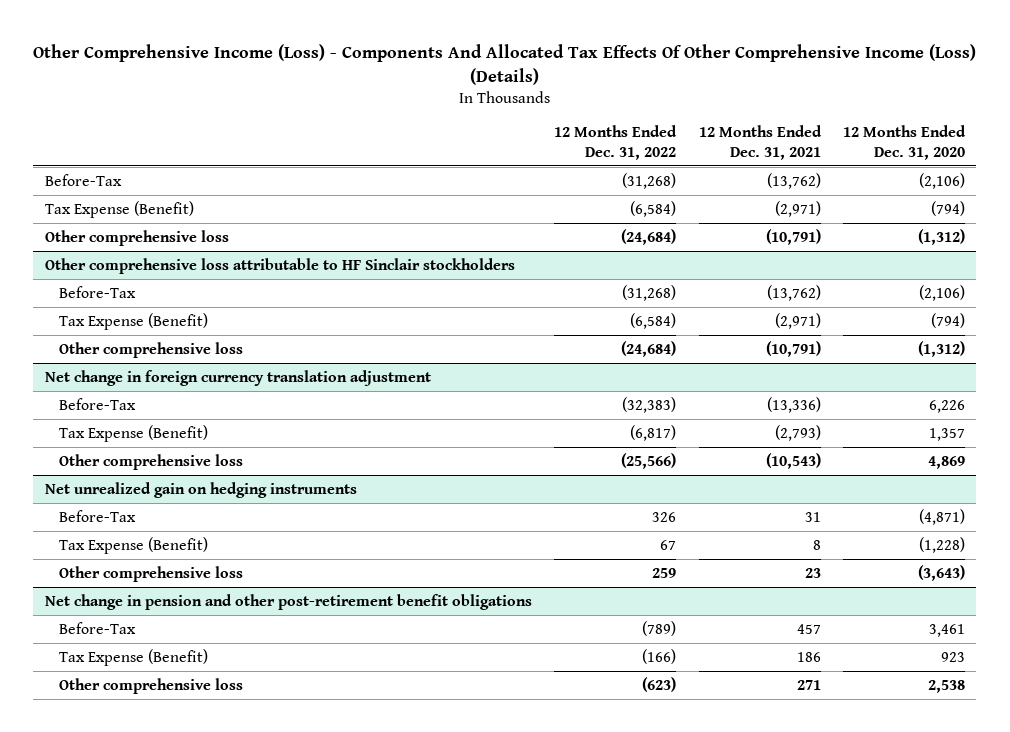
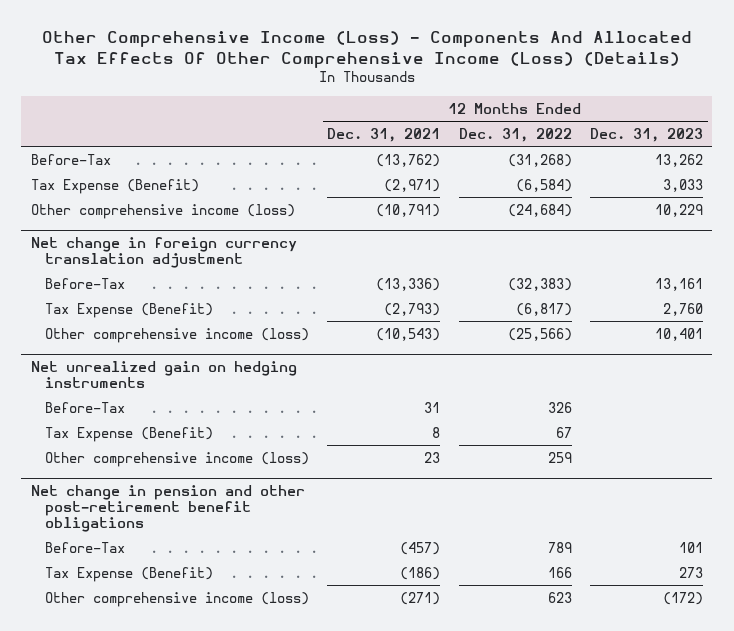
[843,125,967,160] 12 Months Ended Dec. 31, 2020 -> none
none -> [590,127,704,142] Dec. 31, 2023
[44,257,515,274] Other comprehensive loss attributable to HF Sinclair stockholders -> none
[58,285,136,298] Before-Tax -> none
[58,312,208,330] Tax Expense (Benefit) -> none
[58,341,243,358] Other comprehensive loss -> none
[44,229,229,246] Other comprehensive loss -> [30,203,295,219] Other comprehensive income (loss)
[58,453,243,470] Other comprehensive loss -> [44,327,309,343] Other comprehensive income (loss)
[58,565,243,582] Other comprehensive loss -> [44,451,309,467] Other comprehensive income (loss)
[642,620,677,636] (789) -> [547,541,572,553] 789
[796,623,821,634] 457 -> [400,541,441,555] (457)
[642,648,677,664] (166) -> [547,566,572,578] 166
[796,651,821,662] 186 -> [400,566,441,580] (186)
[58,677,243,694] Other comprehensive loss -> [44,591,309,607] Other comprehensive income (loss)
[642,676,677,692] (623) -> [547,591,572,603] 623
[796,679,821,690] 271 -> [400,591,441,605] (271)

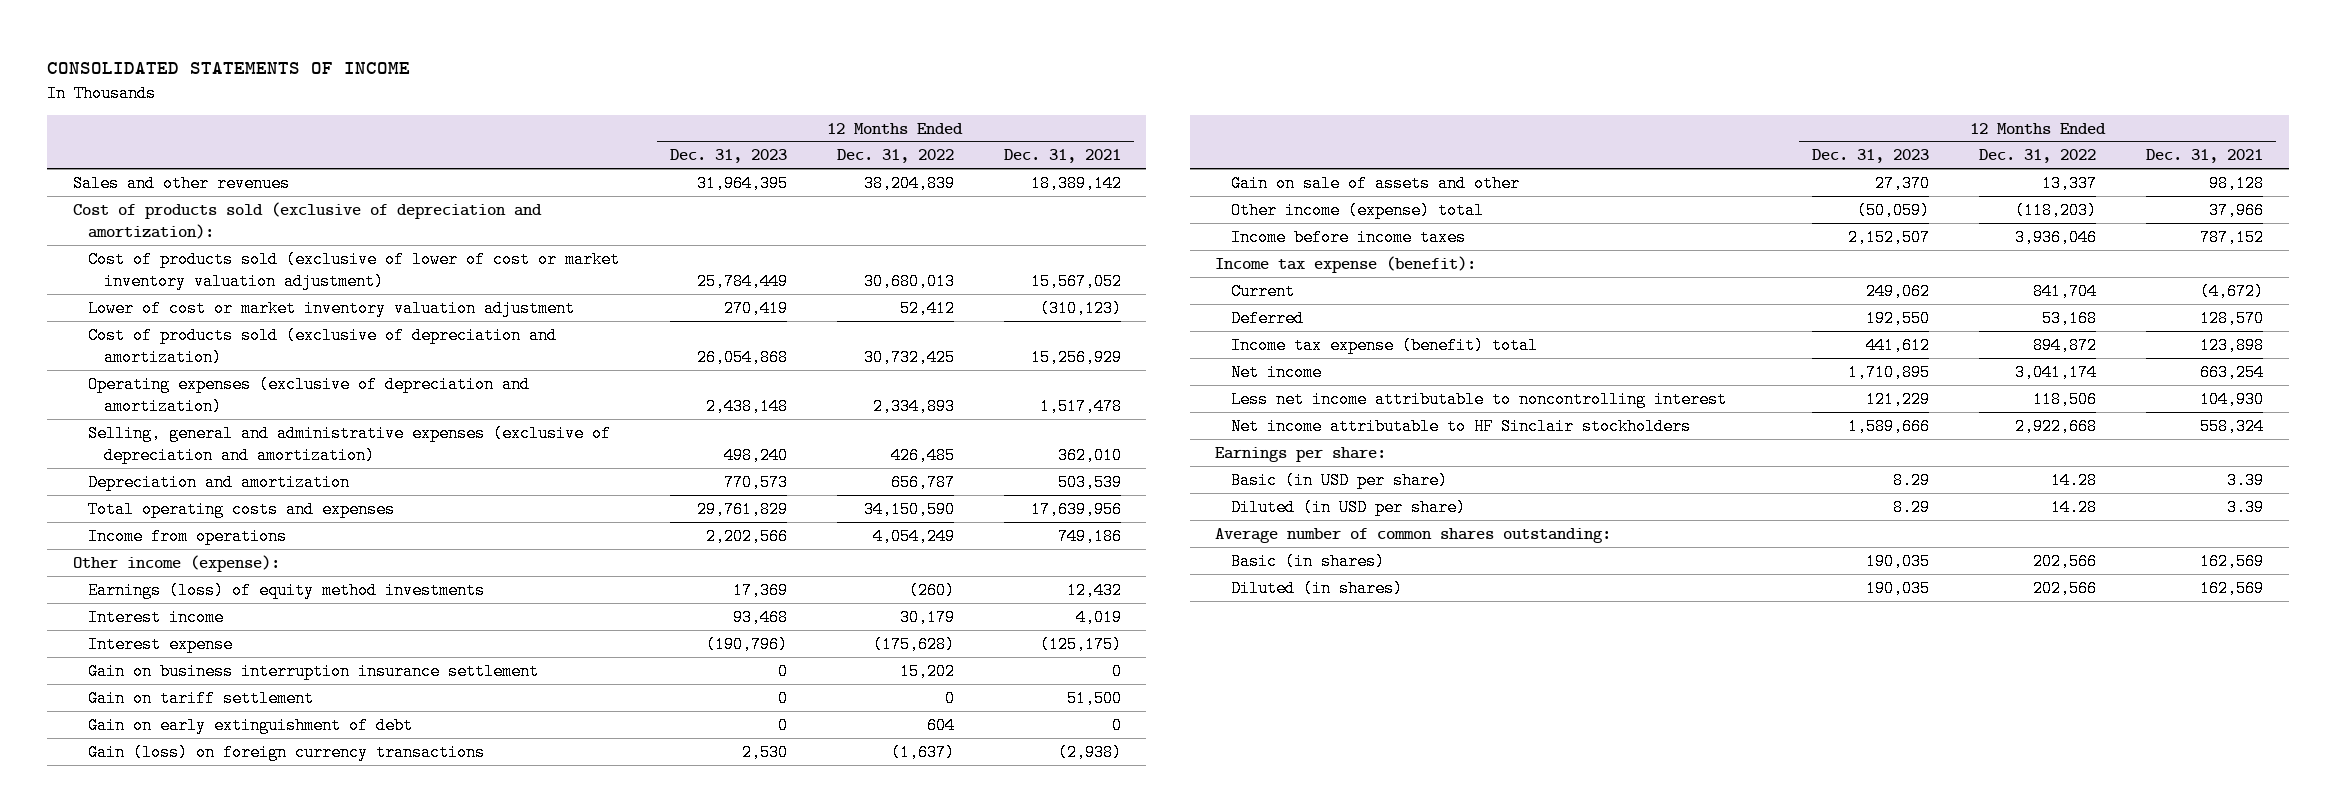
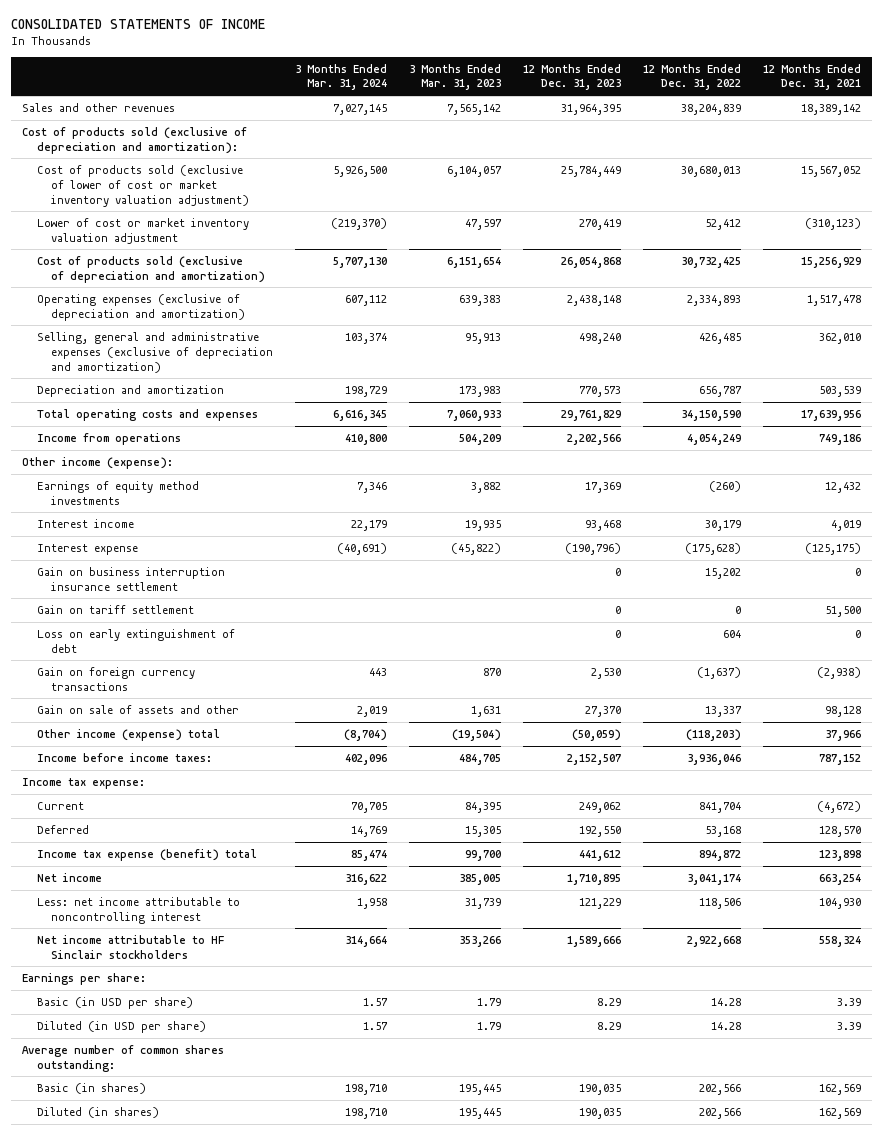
none -> [294,63,387,91] 3 Months Ended Mar. 31, 2024
none -> [409,63,502,91] 3 Months Ended Mar. 31, 2023
[88,581,486,599] Earnings (loss) of equity method investments -> [36,480,199,505] Earnings of equity method investments
[88,716,414,734] Gain on early extinguishment of debt -> [36,628,235,653] Loss on early extinguishment of debt
[88,743,486,761] Gain (loss) on foreign currency transactions -> [36,666,195,691] Gain on foreign currency transactions
[1230,228,1466,246] Income before income taxes -> [36,752,212,762] Income before income taxes:
[1214,255,1476,273] Income tax expense (benefit): -> [22,777,146,789] Income tax expense:
[1230,390,1727,408] Less net income attributable to noncontrolling interest -> [36,896,240,924] Less: net income attributable to noncontrolling interest

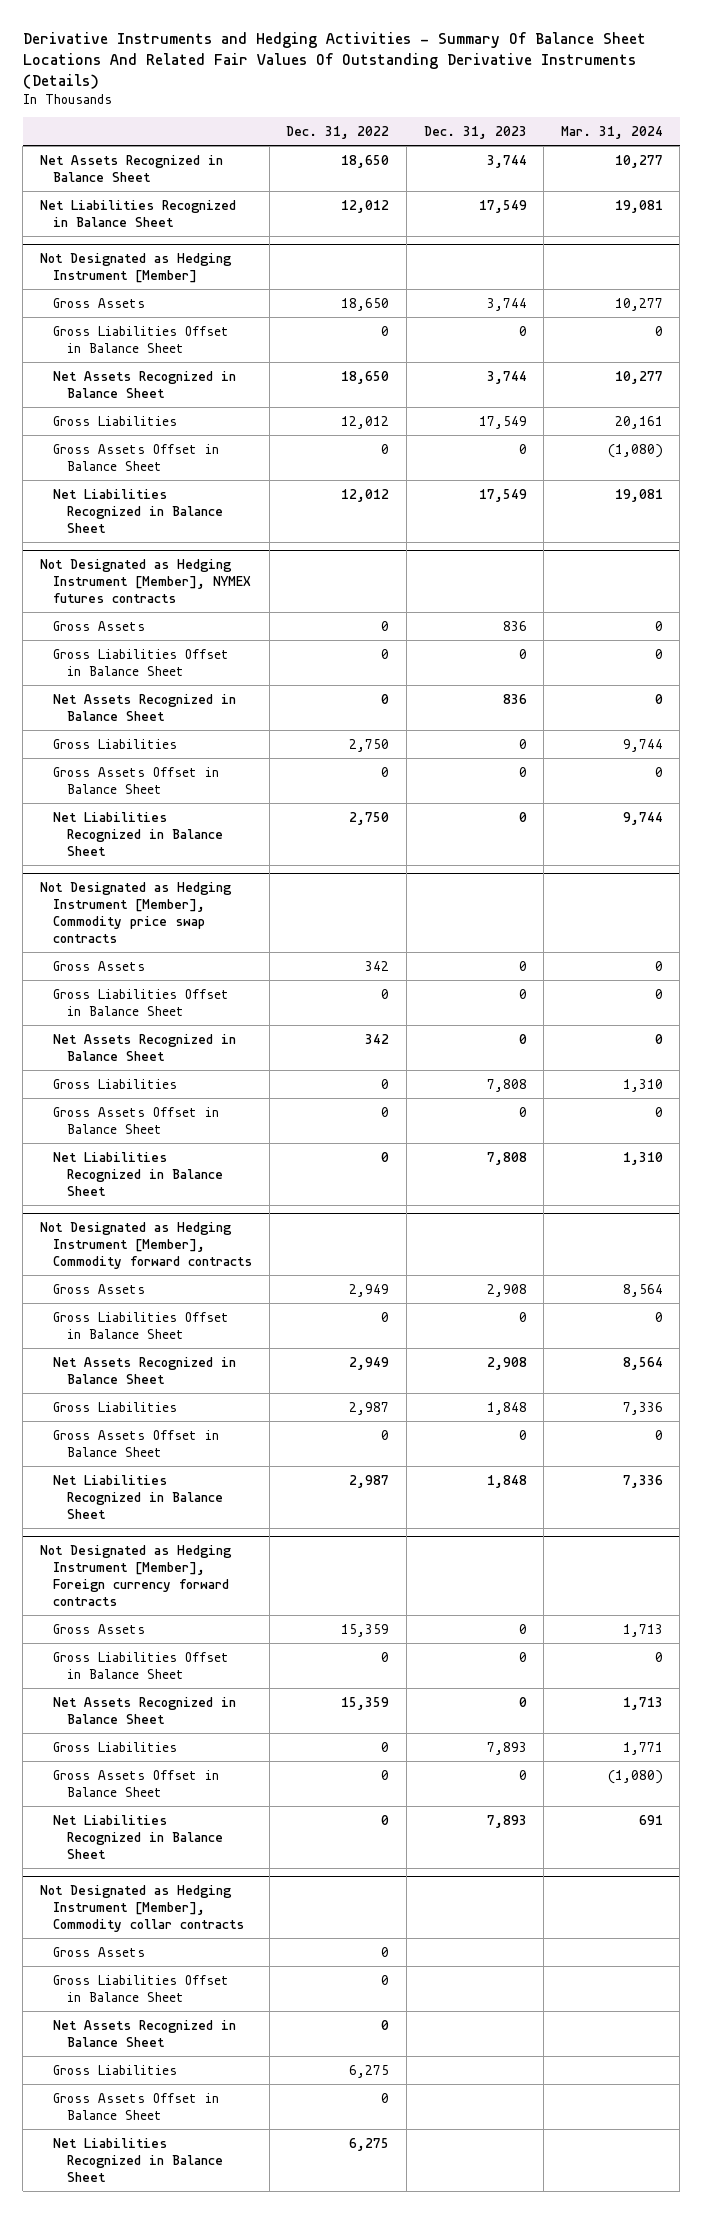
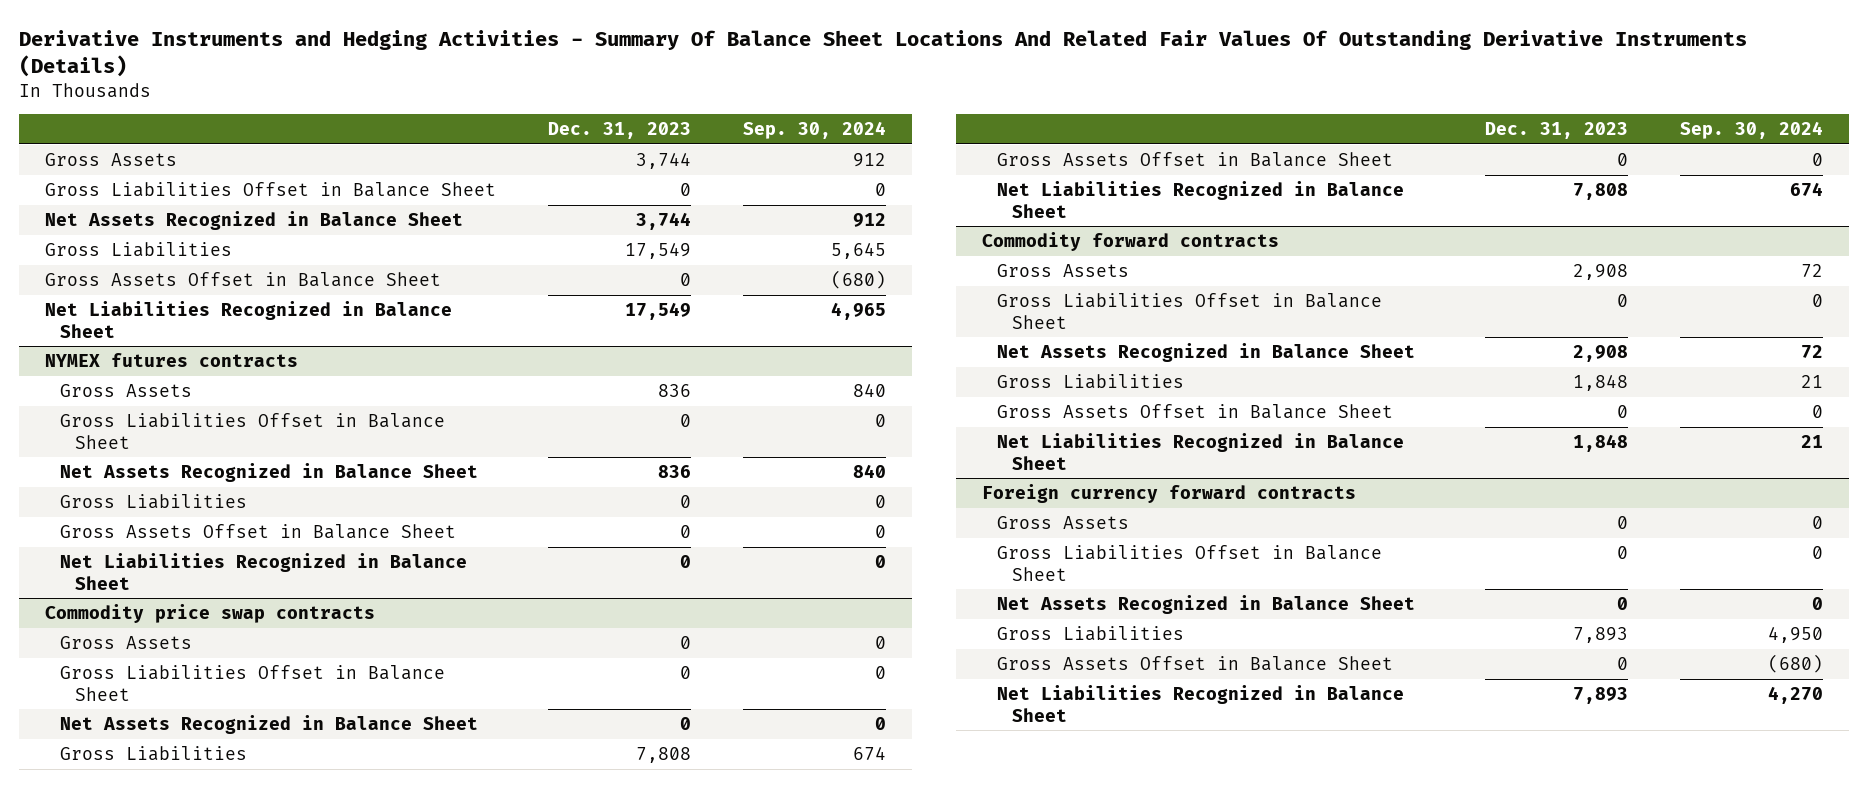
[286,125,390,139] Dec. 31, 2022 -> none
[560,125,663,139] Mar. 31, 2024 -> none
none -> [742,121,886,140] Sep. 30, 2024
[40,154,224,182] Net Assets Recognized in Balance Sheet -> none
[40,199,237,227] Net Liabilities Recognized in Balance Sheet -> none
[40,253,233,284] Not Designated as Hedging Instrument [Member] -> none
[40,559,252,604] Not Designated as Hedging Instrument [Member], NYMEX futures contracts -> none
none -> [44,352,298,367] NYMEX futures contracts
[40,882,233,944] Not Designated as Hedging Instrument [Member], Commodity price swap contracts -> none
none -> [44,603,375,623] Commodity price swap contracts
[40,1222,253,1270] Not Designated as Hedging Instrument [Member], Commodity forward contracts -> none
none -> [981,231,1279,251] Commodity forward contracts
[40,1545,233,1607] Not Designated as Hedging Instrument [Member], Foreign currency forward contracts -> none
none -> [981,483,1356,503] Foreign currency forward contracts
[40,1885,245,1933] Not Designated as Hedging Instrument [Member], Commodity collar contracts -> none
[53,1946,146,1957] Gross Assets -> none
[53,1974,230,2002] Gross Liabilities Offset in Balance Sheet -> none
[53,2019,237,2047] Net Assets Recognized in Balance Sheet -> none
[53,2064,178,2075] Gross Liabilities -> none
[53,2092,220,2120] Gross Assets Offset in Balance Sheet -> none
[53,2137,223,2182] Net Liabilities Recognized in Balance Sheet -> none

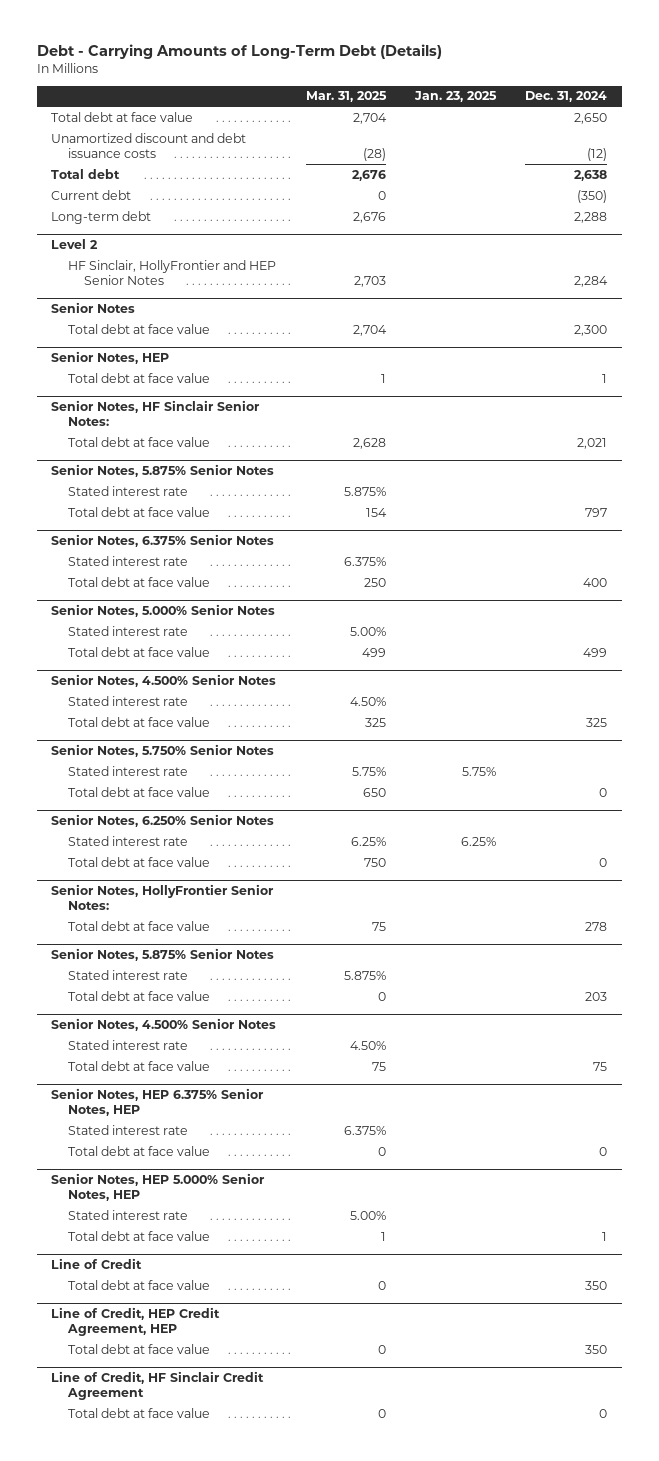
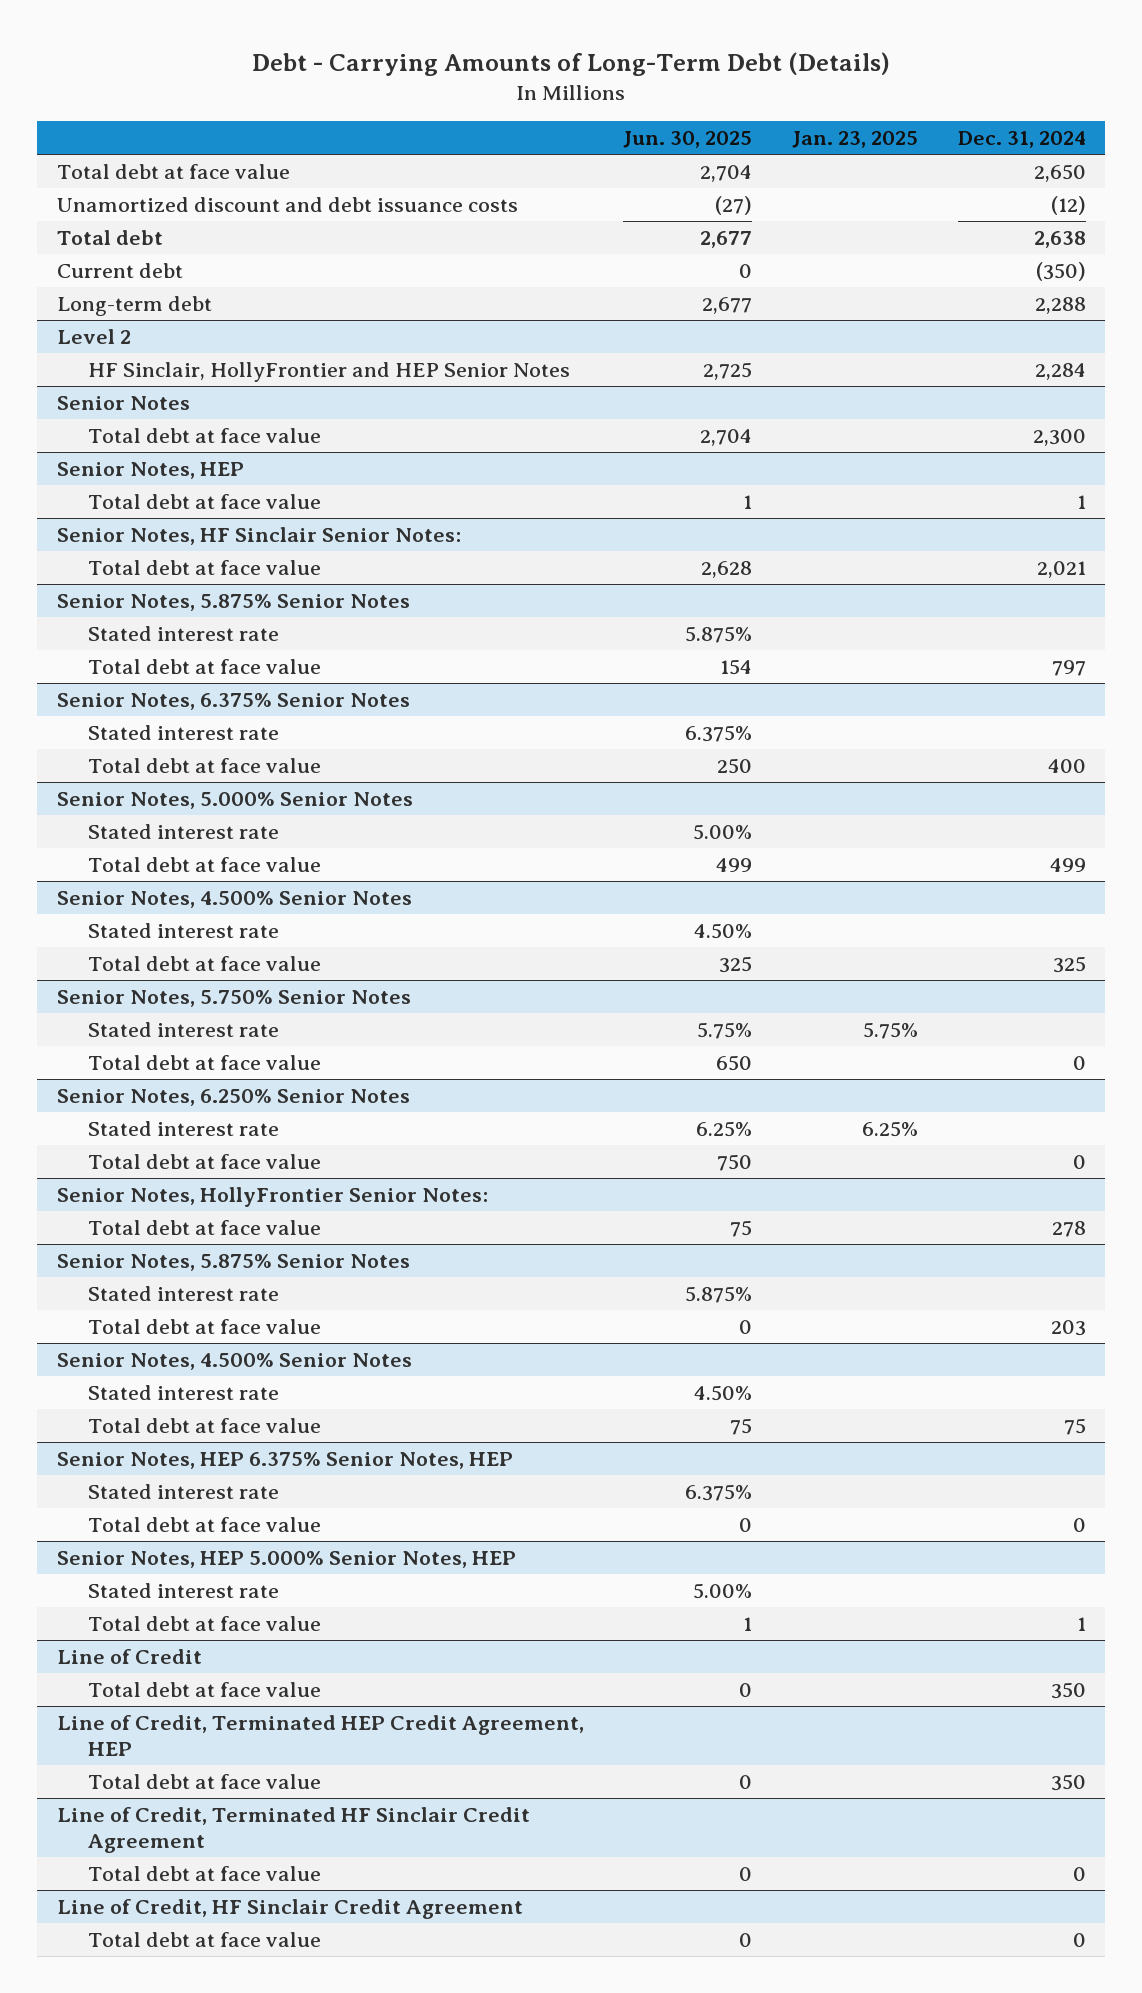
[305,91,387,103] Mar. 31, 2025 -> none
none -> [623,131,753,149] Jun. 30, 2025
[51,1307,221,1337] Line of Credit, HEP Credit Agreement, HEP -> [56,1714,584,1756] Line of Credit, Terminated HEP Credit Agreement, HEP
none -> [56,1806,530,1853] Line of Credit, Terminated HF Sinclair Credit Agreement
none -> [87,1865,321,1881] Total debt at face value

